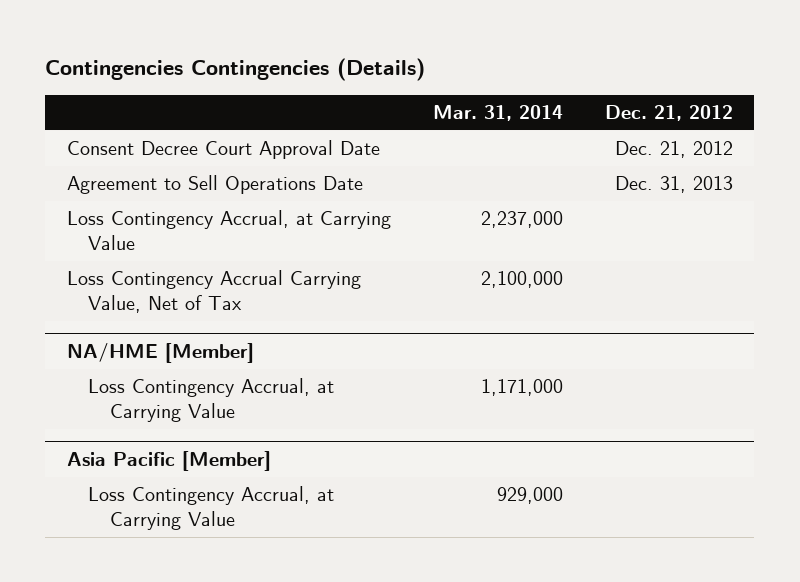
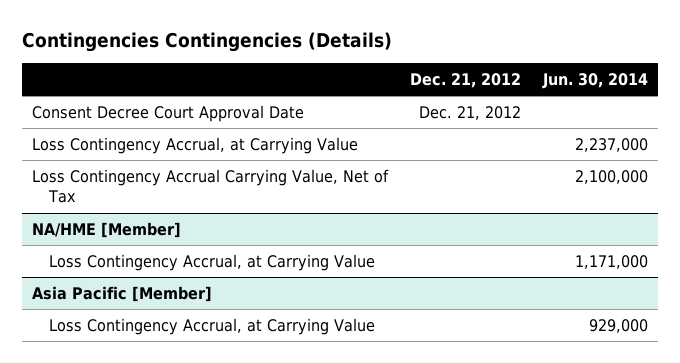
[432,105,563,122] Mar. 31, 2014 -> none
none -> [541,72,648,89] Jun. 30, 2014
[66,175,363,195] Agreement to Sell Operations Date -> none

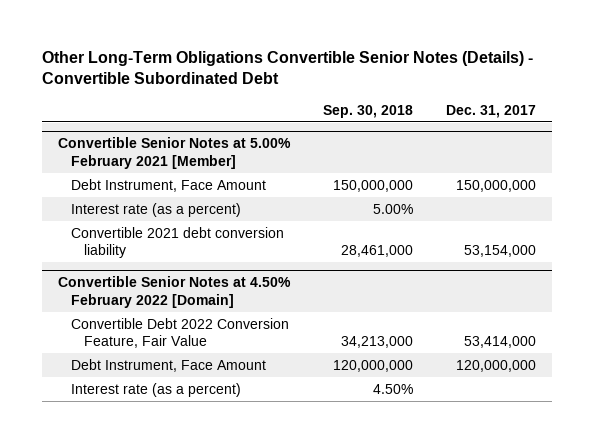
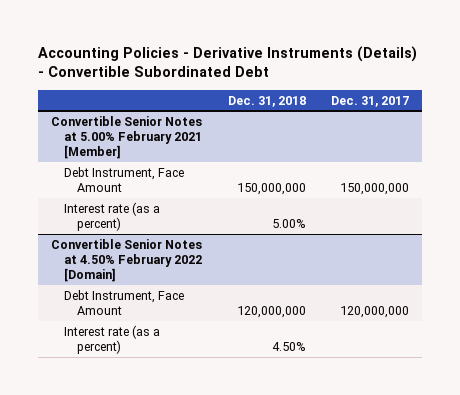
[41,51,533,85] Other Long-Term Obligations Convertible Senior Notes (Details) - Convertible Subordinated Debt -> [37,45,417,78] Accounting Policies - Derivative Instruments (Details) - Convertible Subordinated Debt
[322,104,413,118] Sep. 30, 2018 -> none
none -> [227,95,306,107] Dec. 31, 2018
[70,226,284,258] Convertible 2021 debt conversion liability -> none
[70,317,289,348] Convertible Debt 2022 Conversion Feature, Fair Value -> none

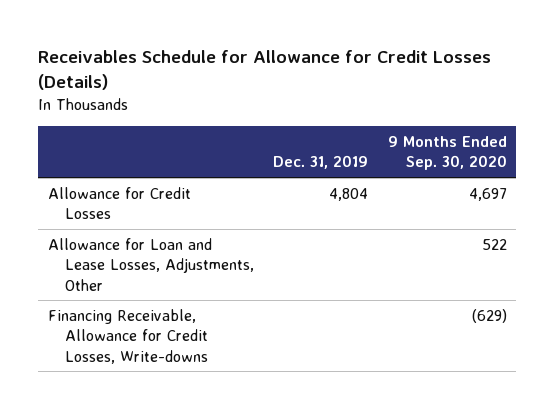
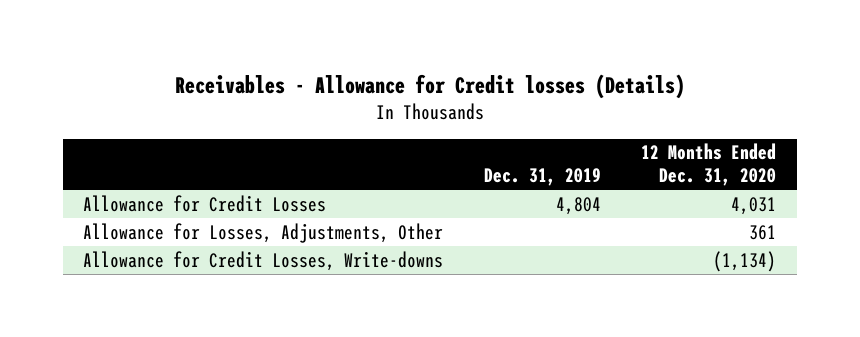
[37,49,491,91] Receivables Schedule for Allowance for Credit Losses (Details) -> [174,74,685,100] Receivables - Allowance for Credit losses (Details)
[387,135,507,171] 9 Months Ended Sep. 30, 2020 -> none
none -> [641,143,777,187] 12 Months Ended Dec. 31, 2020
[47,237,254,291] Allowance for Loan and Lease Losses, Adjustments, Other -> [83,222,444,243] Allowance for Losses, Adjustments, Other
[47,308,208,364] Financing Receivable, Allowance for Credit Losses, Write-downs -> [83,250,444,271] Allowance for Credit Losses, Write-downs

